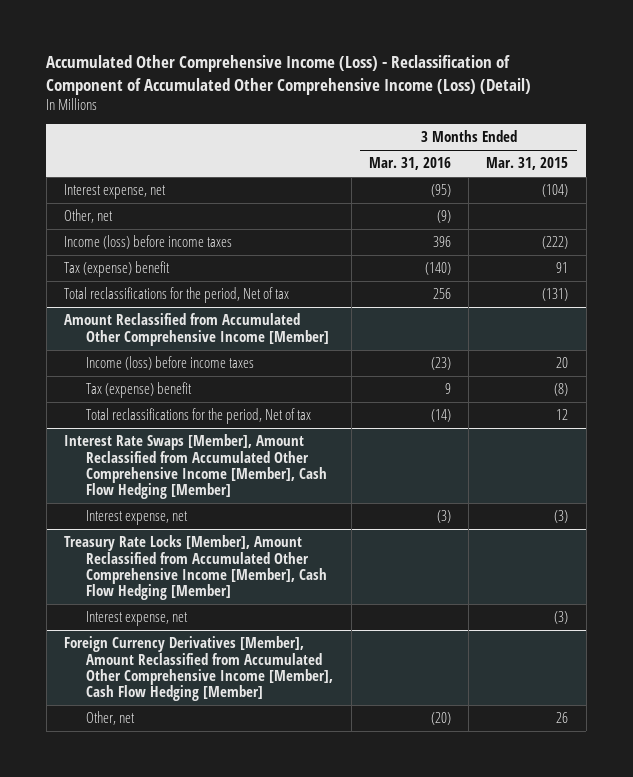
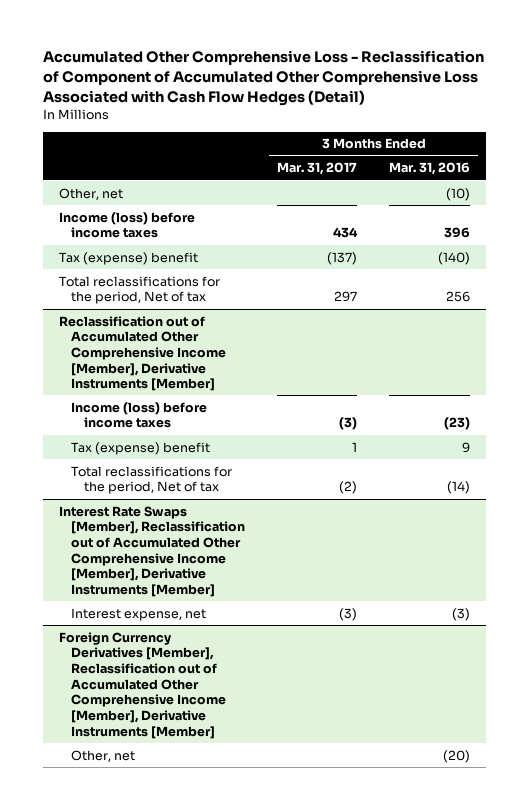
[46,55,532,95] Accumulated Other Comprehensive Income (Loss) - Reclassification of Component of Accumulated Other Comprehensive Income (Loss) (Detail) -> [42,50,484,106] Accumulated Other Comprehensive Loss - Reclassification of Component of Accumulated Other Comprehensive Loss Associated with Cash Flow Hedges (Detail)
[486,157,569,171] Mar. 31, 2015 -> none
none -> [277,162,358,176] Mar. 31, 2017
[64,184,167,200] Interest expense, net -> none
[436,210,451,224] (9) -> [446,187,471,201] (10)
[64,313,330,346] Amount Reclassified from Accumulated Other Comprehensive Income [Member] -> none
none -> [58,315,227,392] Reclassification out of Accumulated Other Comprehensive Income [Member], Derivative Instruments [Member]
[64,434,328,500] Interest Rate Swaps [Member], Amount Reclassified from Accumulated Other Comprehensive Income [Member], Cash Flow Hedging [Member] -> none
none -> [58,505,246,597] Interest Rate Swaps [Member], Reclassification out of Accumulated Other Comprehensive Income [Member], Derivative Instruments [Member]
[64,535,328,601] Treasury Rate Locks [Member], Amount Reclassified from Accumulated Other Comprehensive Income [Member], Cash Flow Hedging [Member] -> none
[86,611,189,627] Interest expense, net -> none
[64,636,334,702] Foreign Currency Derivatives [Member], Amount Reclassified from Accumulated Other Comprehensive Income [Member], Cash Flow Hedging [Member] -> none
none -> [58,631,227,739] Foreign Currency Derivatives [Member], Reclassification out of Accumulated Other Comprehensive Income [Member], Derivative Instruments [Member]

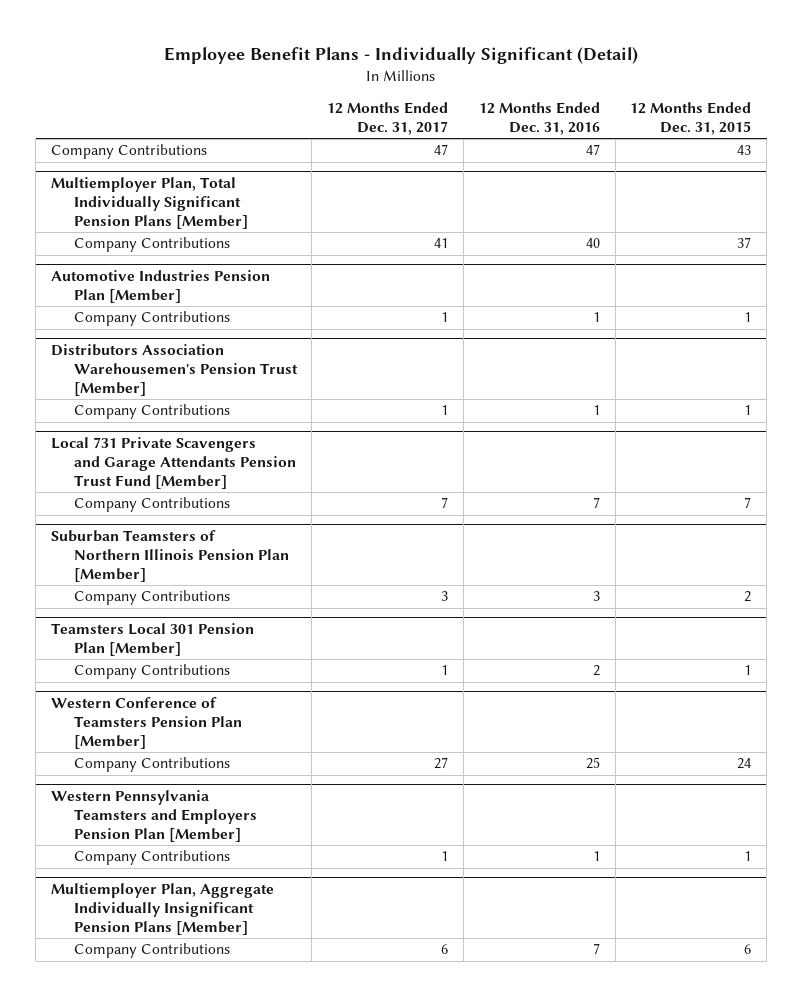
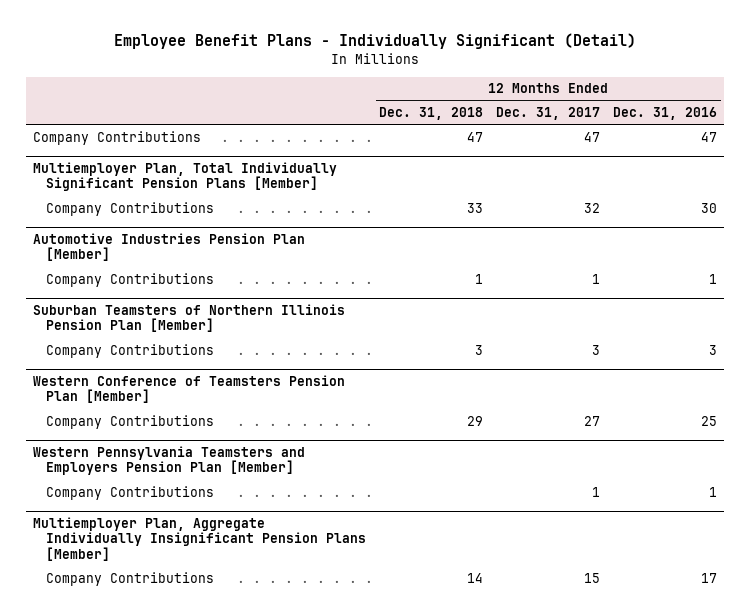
[630,101,752,135] 12 Months Ended Dec. 31, 2015 -> none
none -> [379,107,484,121] Dec. 31, 2018
[434,238,449,249] 41 -> [584,202,601,213] 32
[585,238,600,249] 40 -> [701,202,718,213] 30
[51,343,298,396] Distributors Association Warehousemen's Pension Trust [Member] -> none
[73,404,230,420] Company Contributions -> none
[51,436,296,489] Local 731 Private Scavengers and Garage Attendants Pension Trust Fund [Member] -> none
[73,497,230,513] Company Contributions -> none
[51,622,255,656] Teamsters Local 301 Pension Plan [Member] -> none
[73,664,230,680] Company Contributions -> none
[441,944,449,955] 6 -> [584,572,601,583] 15
[592,943,600,955] 7 -> [701,572,718,583] 17

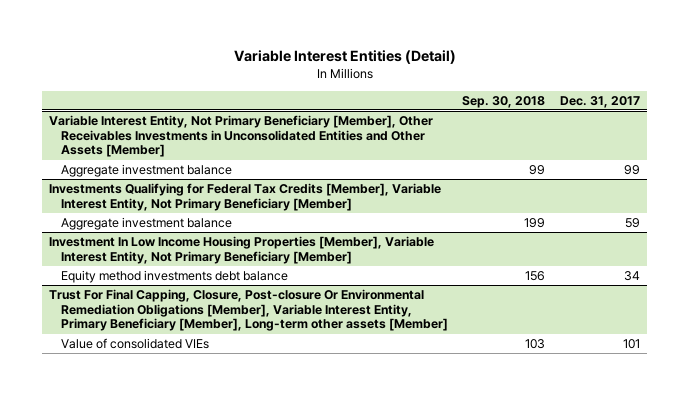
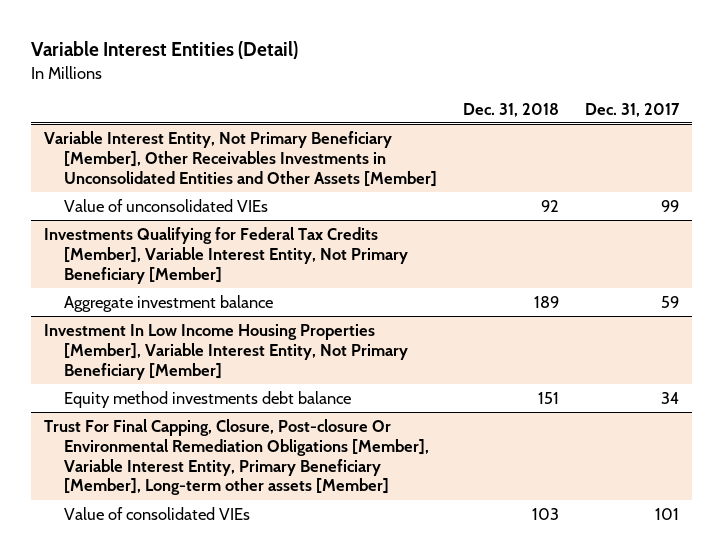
[462,95,546,108] Sep. 30, 2018 -> none
none -> [462,102,559,117] Dec. 31, 2018
[60,164,232,178] Aggregate investment balance -> none
none -> [63,198,268,212] Value of unconsolidated VIEs

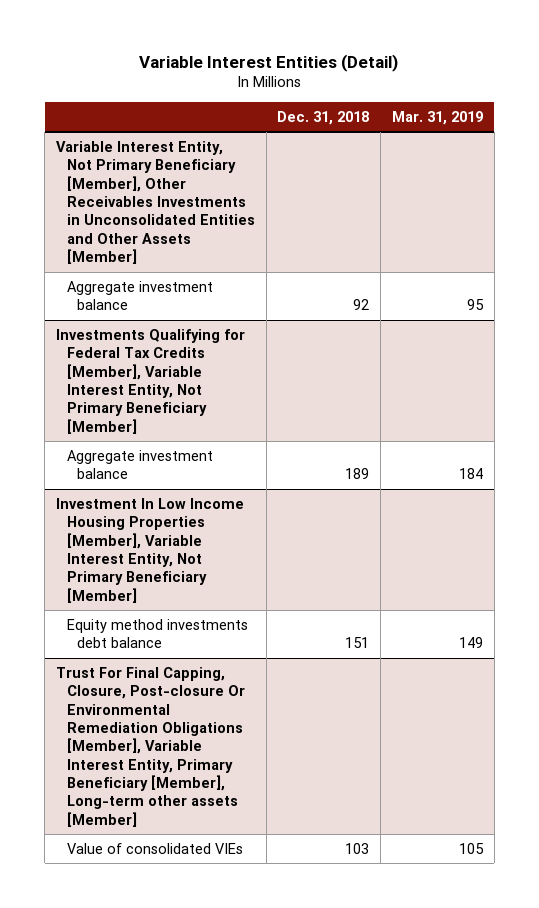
[584,102,680,117] Dec. 31, 2017 -> none
none -> [391,110,483,125] Mar. 31, 2019
[63,198,268,212] Value of unconsolidated VIEs -> none
none -> [66,280,213,311] Aggregate investment balance

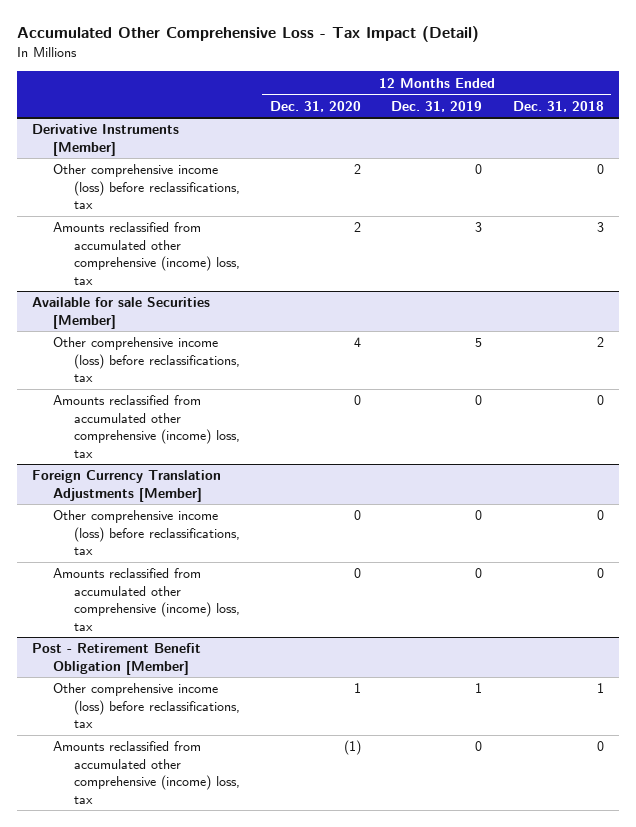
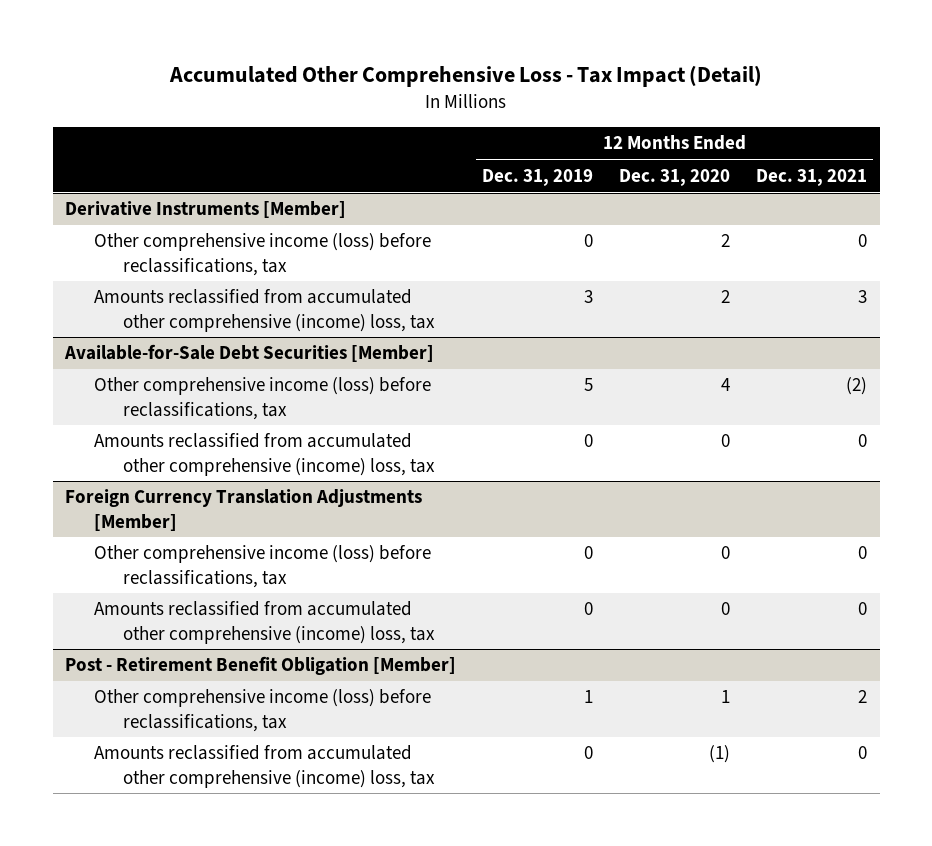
[512,100,604,112] Dec. 31, 2018 -> none
none -> [755,168,867,186] Dec. 31, 2021
[31,297,210,329] Available for sale Securities [Member] -> [64,344,435,363] Available-for-Sale Debt Securities [Member]

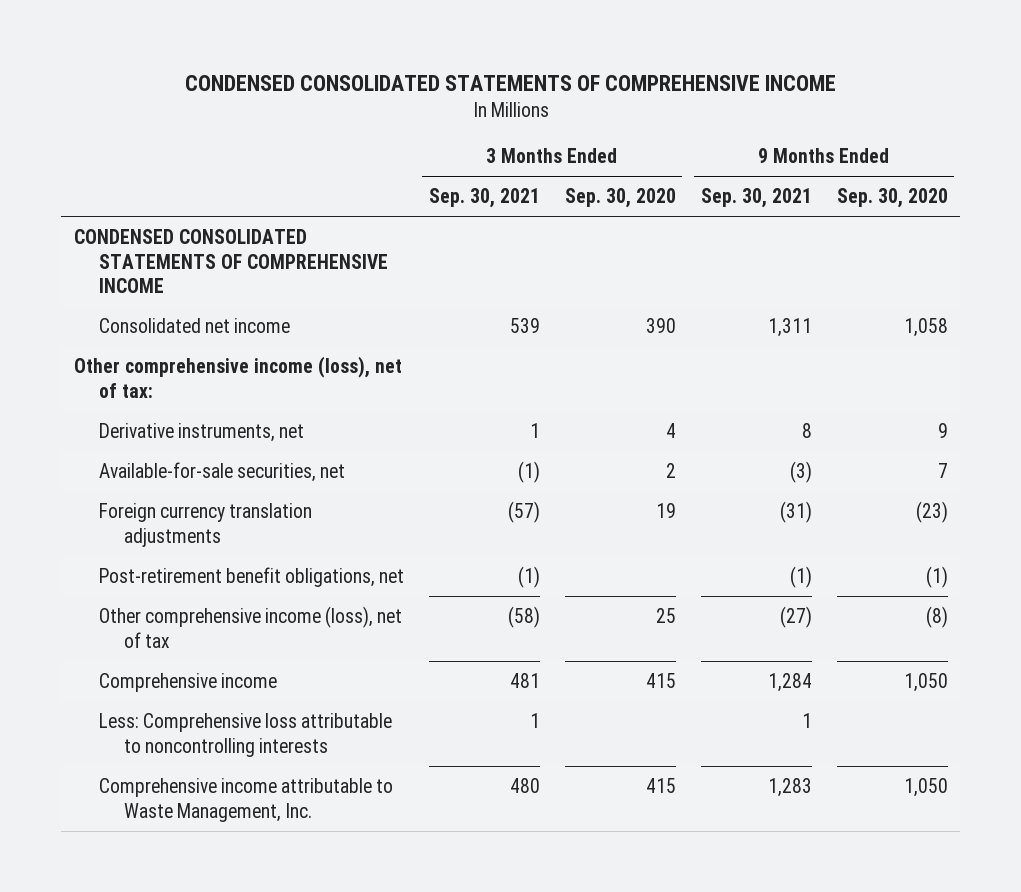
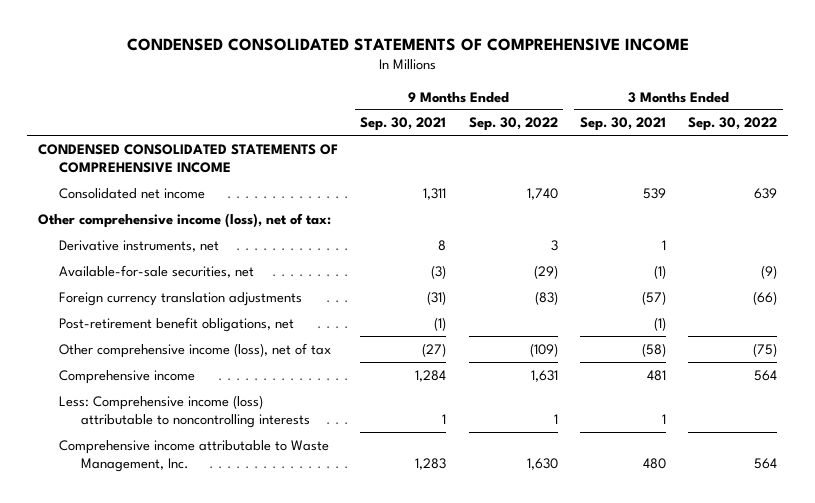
[564,188,676,209] Sep. 30, 2020 -> none
[836,188,948,209] Sep. 30, 2020 -> none
none -> [468,117,558,132] Sep. 30, 2022
none -> [688,117,778,132] Sep. 30, 2022
[98,712,392,757] Less: Comprehensive loss attributable to noncontrolling interests -> [59,394,310,428] Less: Comprehensive income (loss) attributable to noncontrolling interests

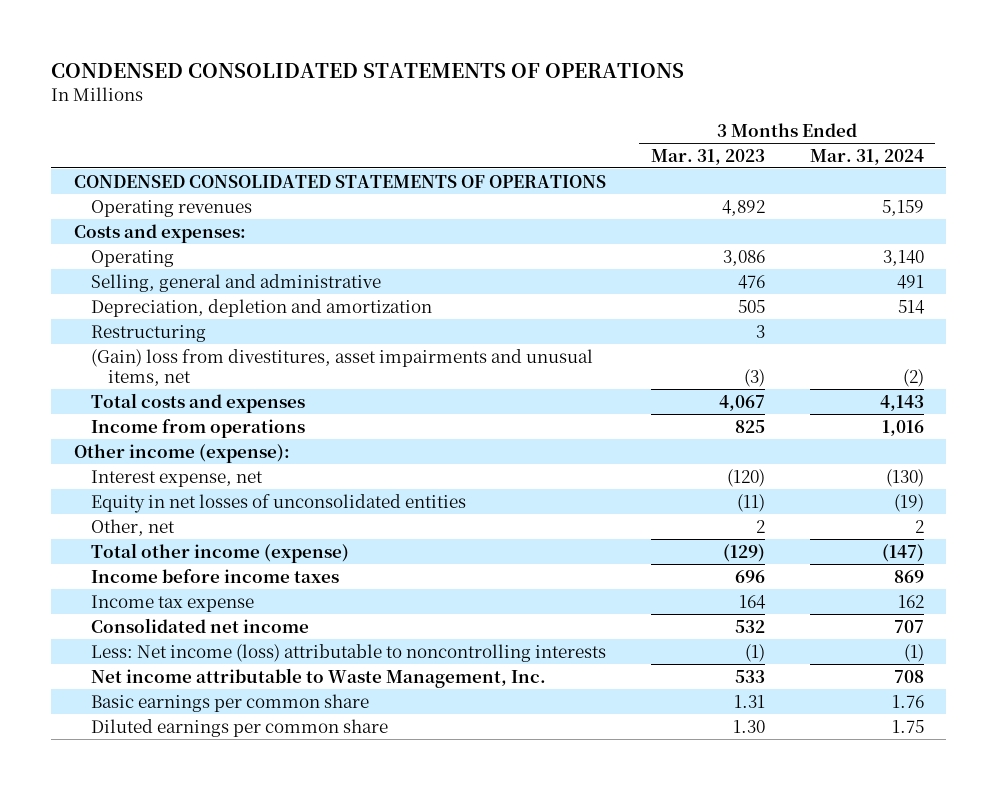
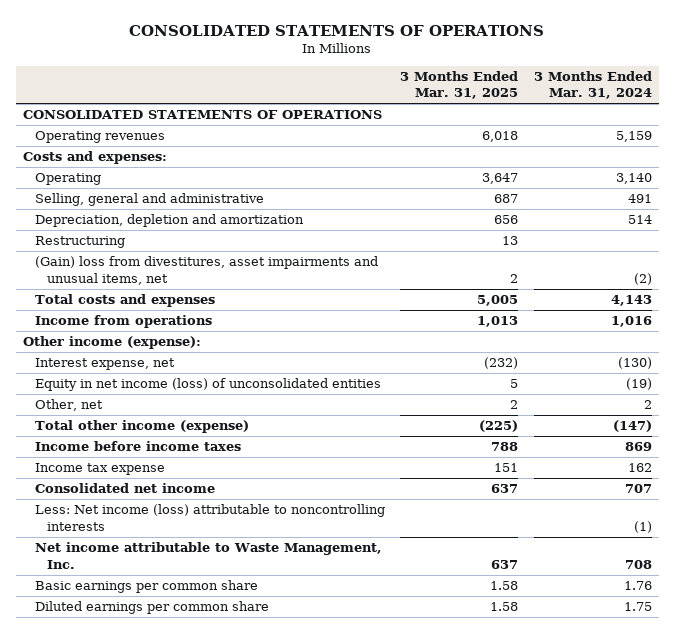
[51,62,685,78] CONDENSED CONSOLIDATED STATEMENTS OF OPERATIONS -> [129,24,545,36] CONSOLIDATED STATEMENTS OF OPERATIONS
[650,148,765,165] Mar. 31, 2023 -> none
none -> [400,71,519,100] 3 Months Ended Mar. 31, 2025
[73,174,606,188] CONDENSED CONSOLIDATED STATEMENTS OF OPERATIONS -> [23,110,383,120] CONSOLIDATED STATEMENTS OF OPERATIONS
[90,493,466,513] Equity in net losses of unconsolidated entities -> [34,378,381,392] Equity in net income (loss) of unconsolidated entities

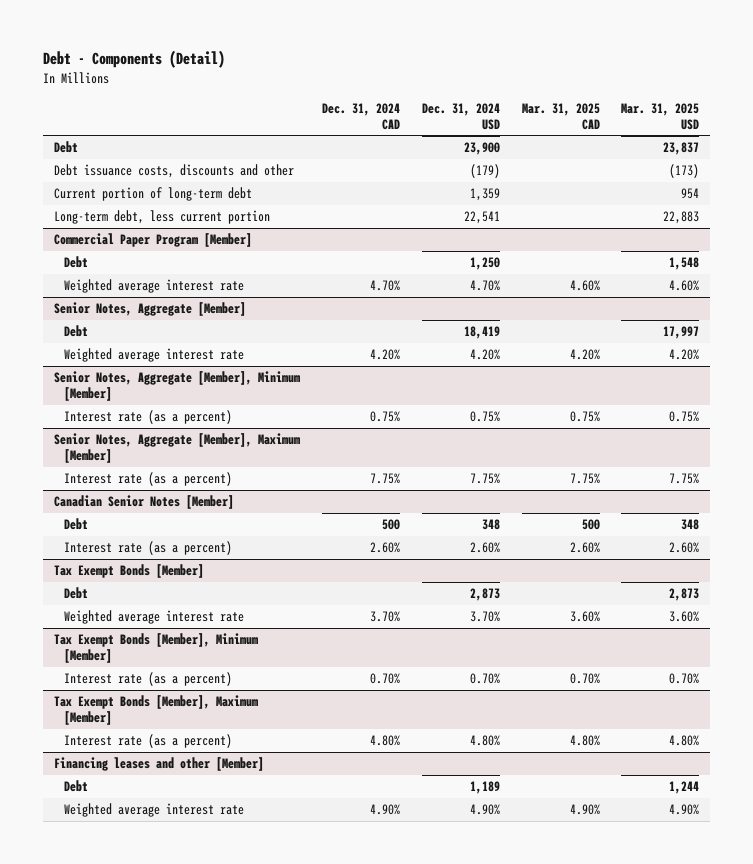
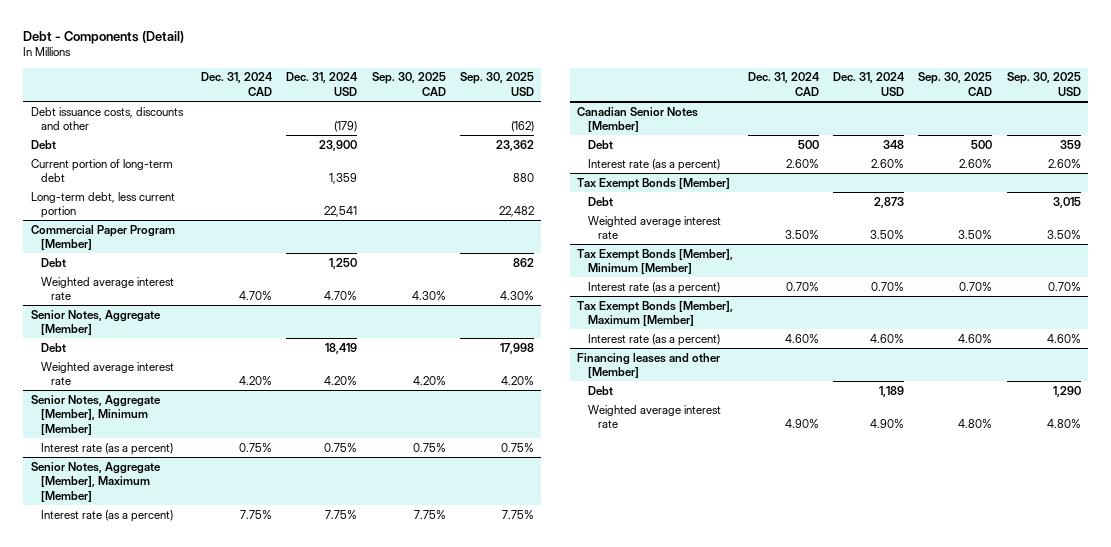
[521,102,600,130] Mar. 31, 2025 CAD -> none
[621,102,700,130] Mar. 31, 2025 USD -> none
none -> [371,72,446,97] Sep. 30, 2025 CAD
none -> [460,72,535,97] Sep. 30, 2025 USD
[53,141,78,154] Debt -> [30,139,56,149] Debt
[369,611,400,623] 3.70% -> [784,230,819,240] 3.50%
[469,611,500,623] 3.70% -> [870,230,905,240] 3.50%
[369,735,400,747] 4.80% -> [784,333,819,343] 4.60%
[469,735,500,747] 4.80% -> [870,333,905,343] 4.60%

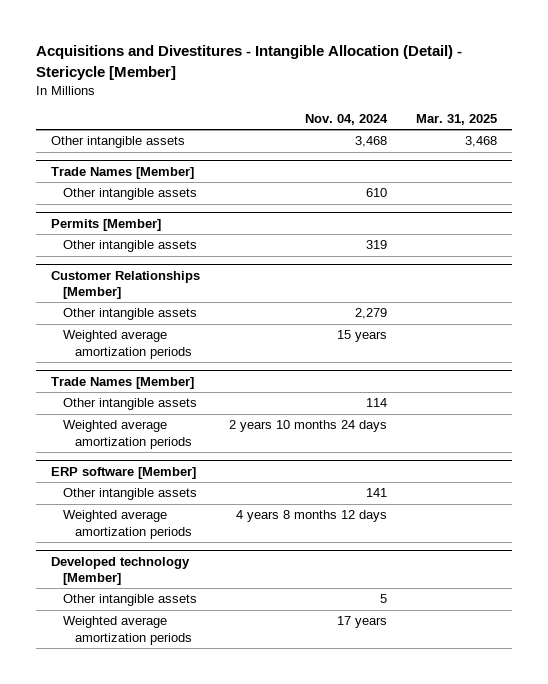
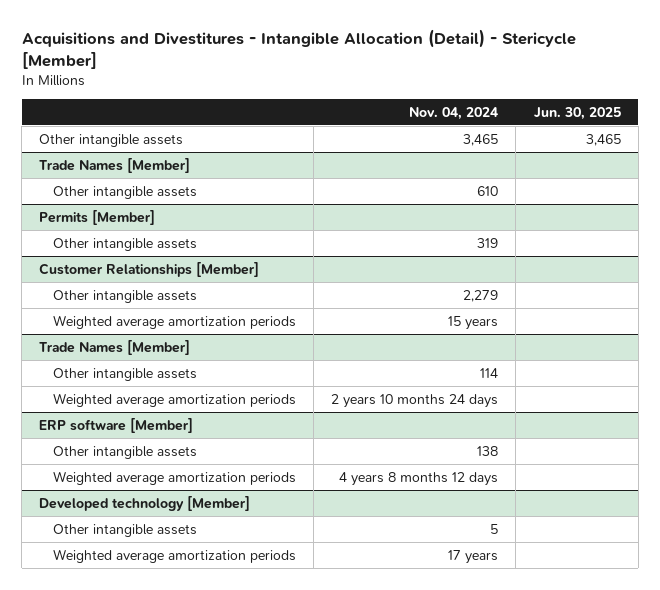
[416,114,498,126] Mar. 31, 2025 -> none
none -> [533,106,621,120] Jun. 30, 2025
[354,136,387,148] 3,468 -> [463,133,499,146] 3,465
[365,488,387,498] 141 -> [477,445,499,456] 138

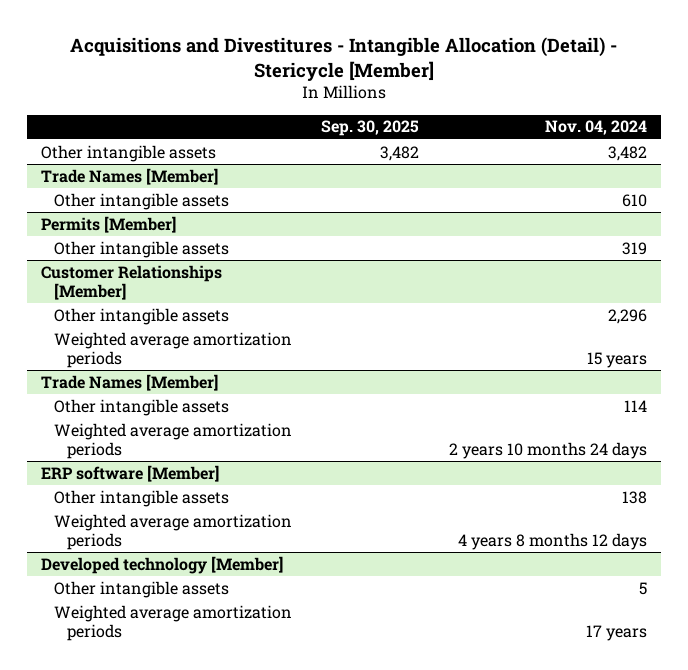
[533,106,621,120] Jun. 30, 2025 -> none
none -> [321,120,420,137] Sep. 30, 2025
[463,133,499,146] 3,465 -> [607,145,647,161] 3,482
[463,289,499,302] 2,279 -> [607,308,647,324] 2,296

